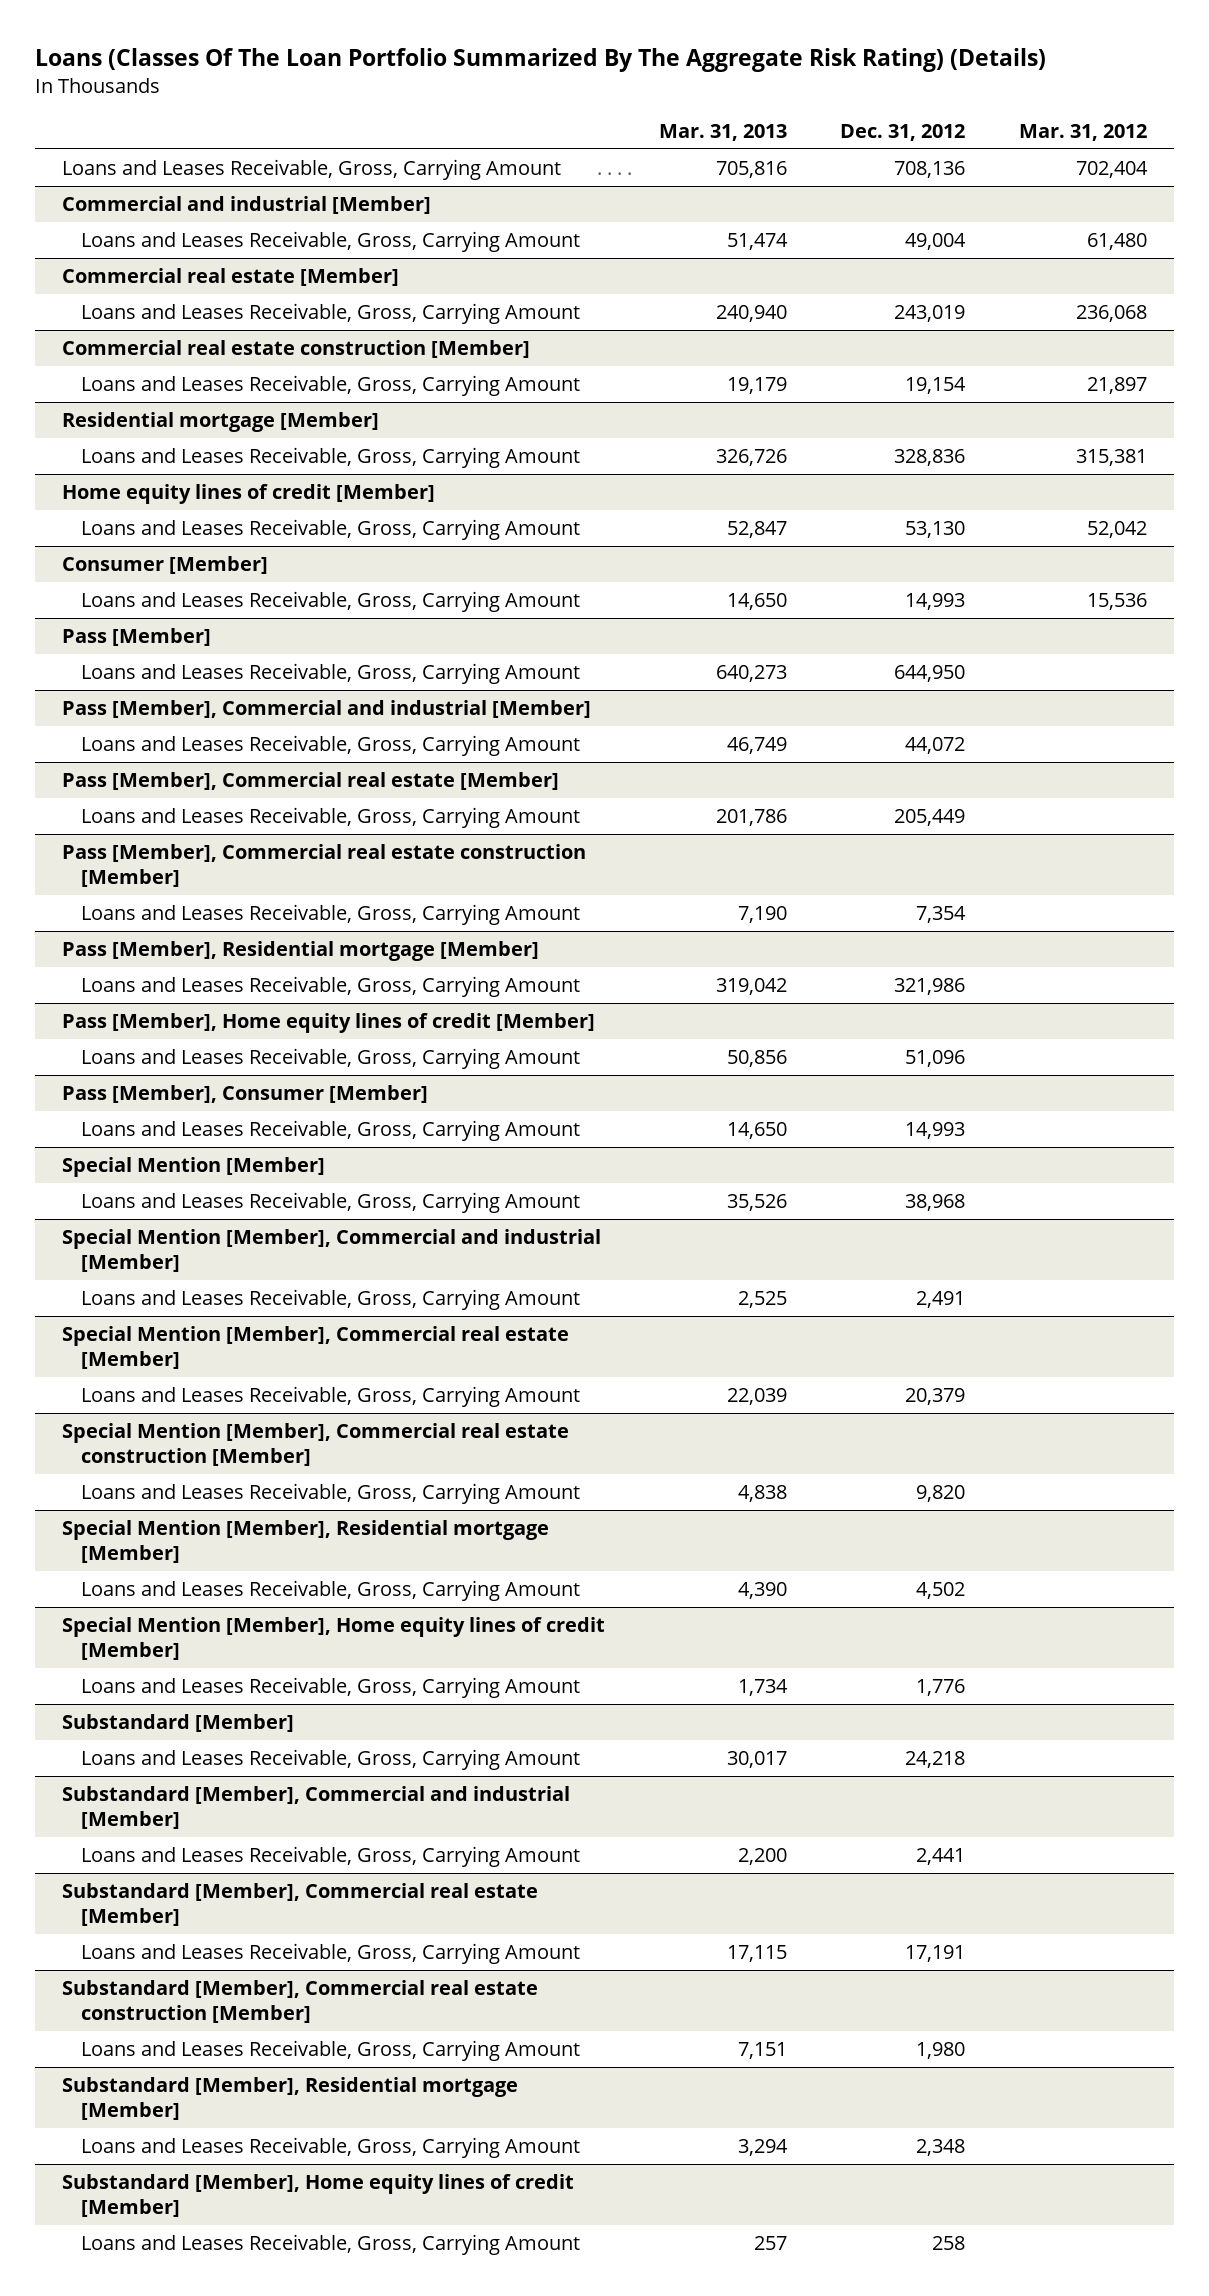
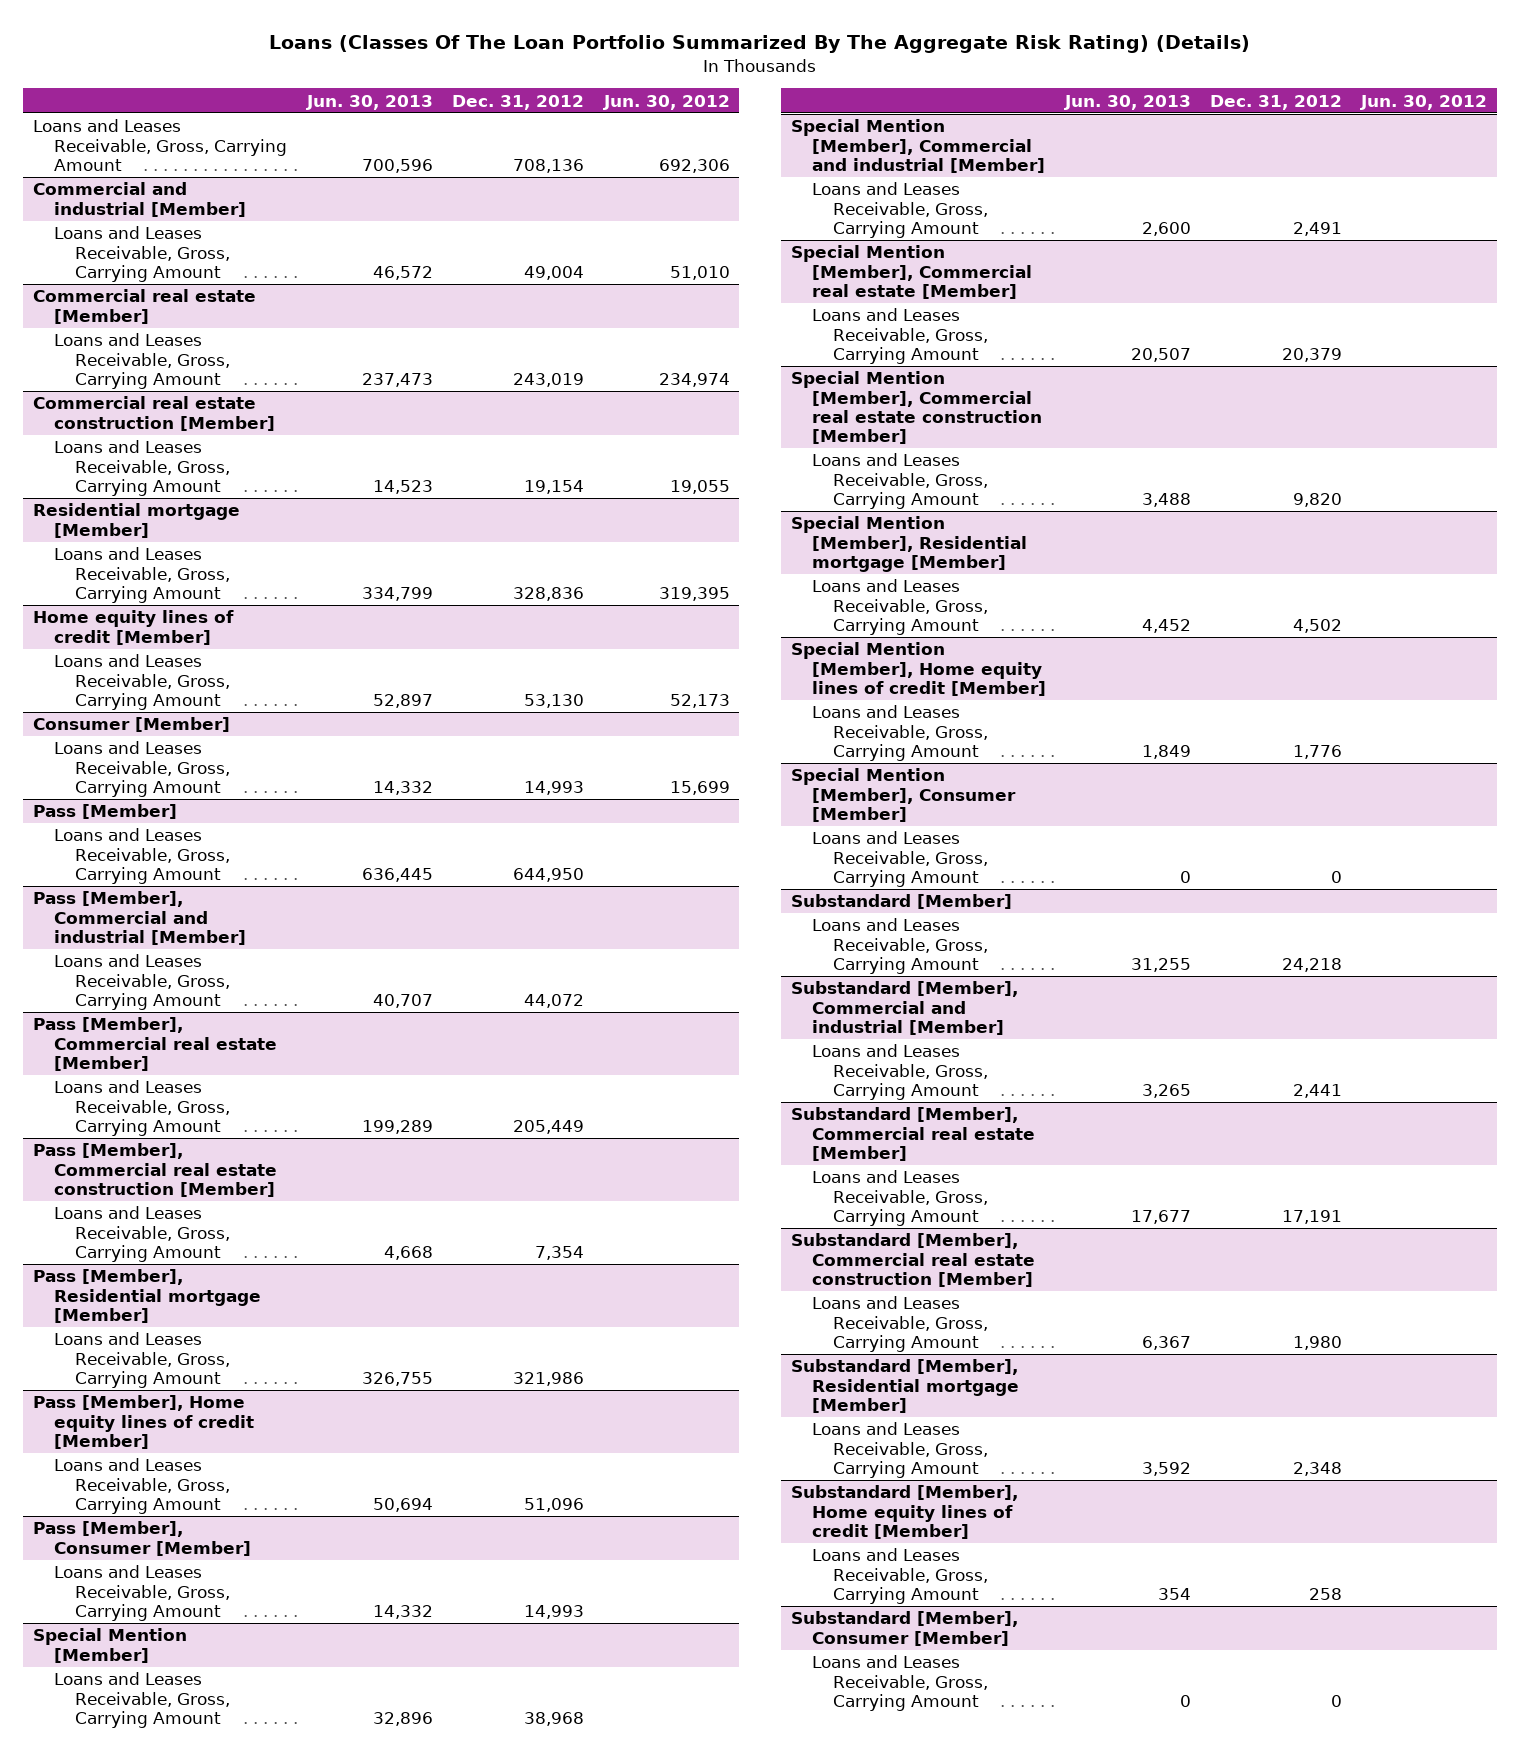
[658,124,787,142] Mar. 31, 2013 -> none
[1018,124,1147,142] Mar. 31, 2012 -> none
none -> [306,94,434,110] Jun. 30, 2013
none -> [602,94,730,110] Jun. 30, 2012
none -> [790,768,1016,823] Special Mention [Member], Consumer [Member]
none -> [811,831,988,888] Loans and Leases Receivable, Gross, Carrying Amount
none -> [790,1611,1018,1646] Substandard [Member], Consumer [Member]
none -> [811,1655,988,1712] Loans and Leases Receivable, Gross, Carrying Amount

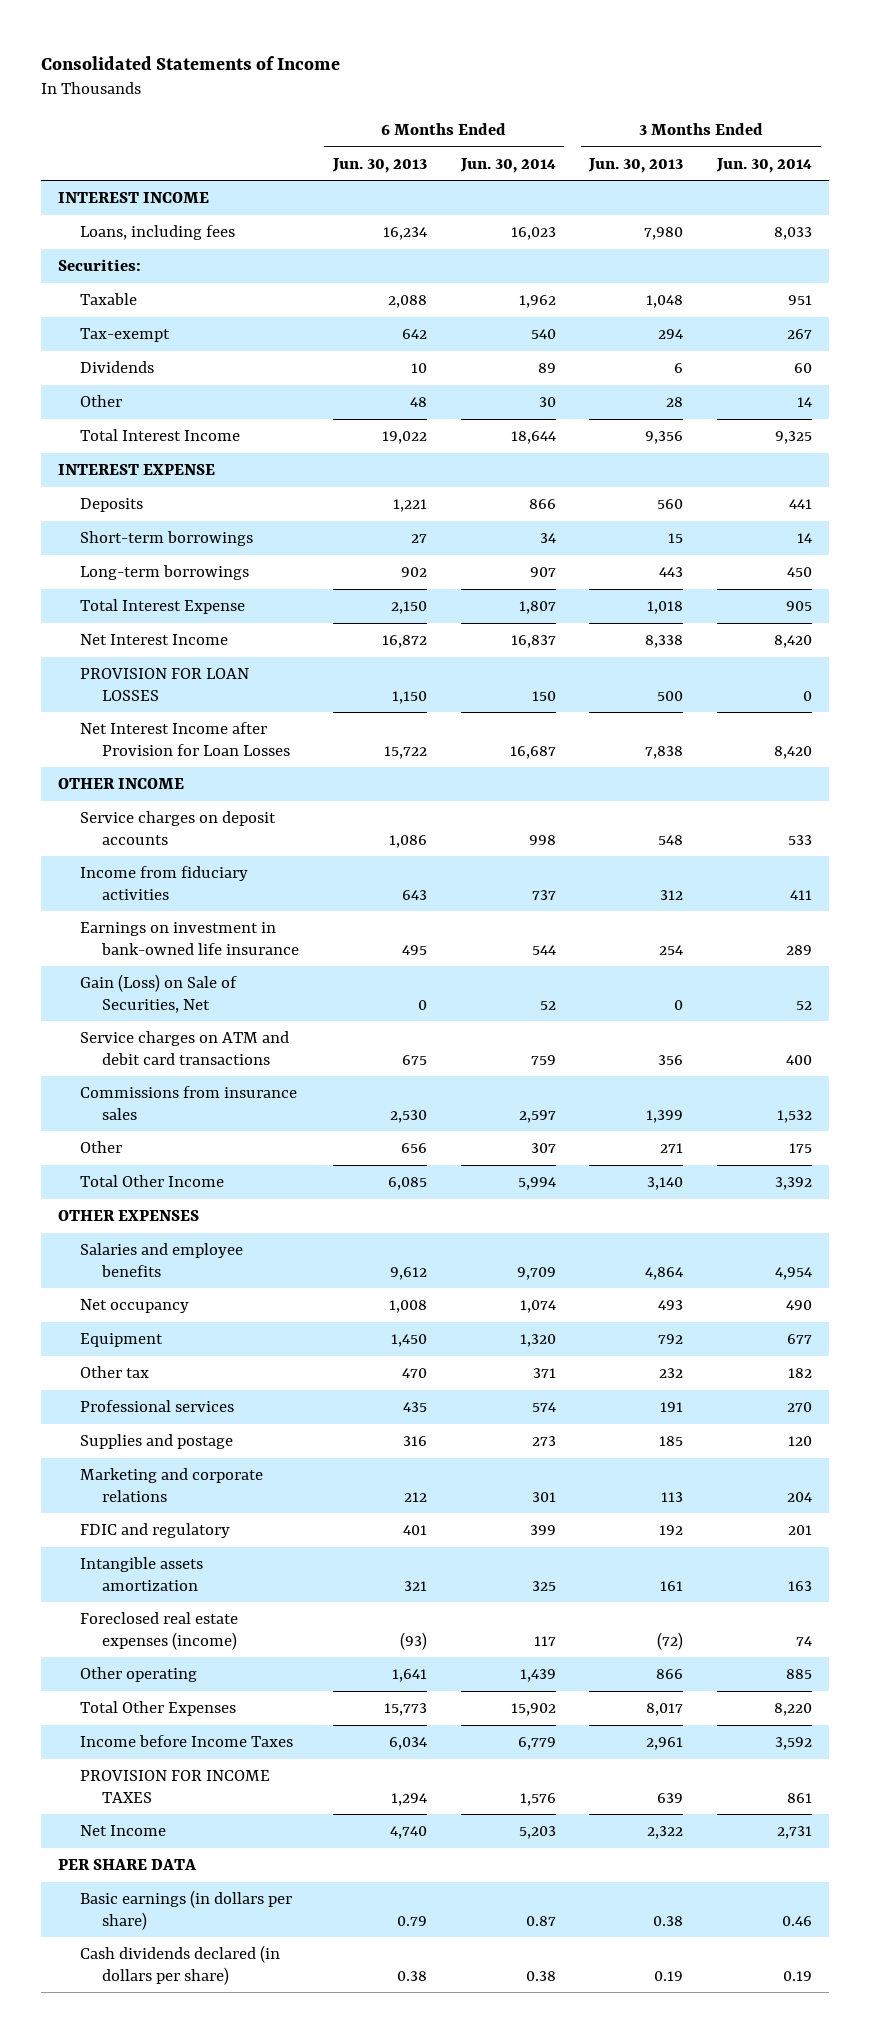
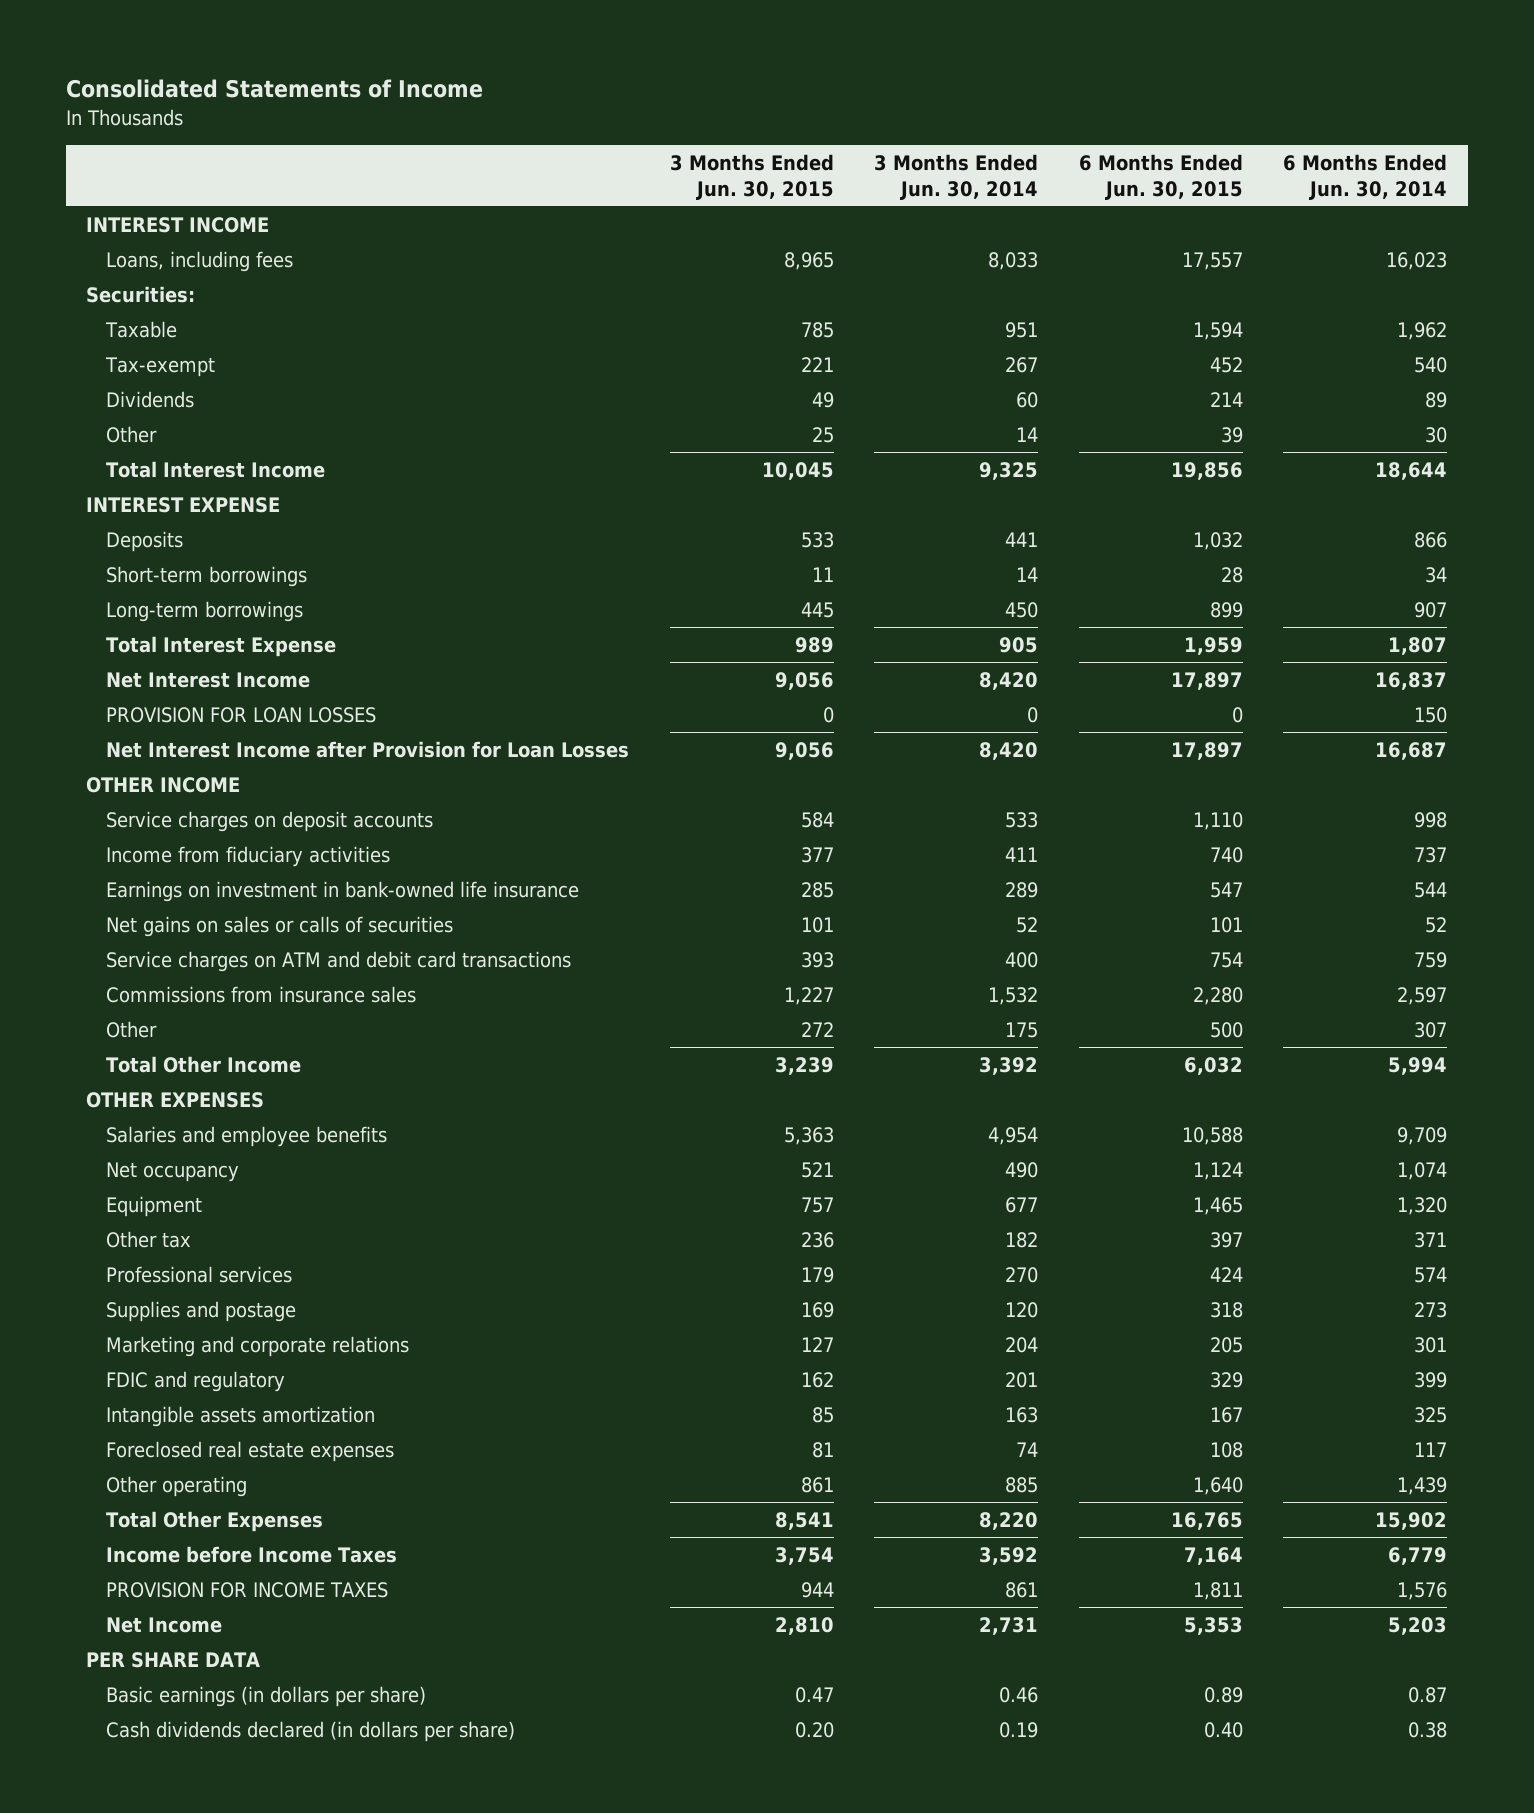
[331,157,427,173] Jun. 30, 2013 -> none
[588,157,684,173] Jun. 30, 2013 -> none
none -> [669,153,834,200] 3 Months Ended Jun. 30, 2015
none -> [1078,153,1243,200] 6 Months Ended Jun. 30, 2015
[79,974,237,1013] Gain (Loss) on Sale of Securities, Net -> [105,915,453,937] Net gains on sales or calls of securities
[79,1612,238,1650] Foreclosed real estate expenses (income) -> [105,1440,394,1462] Foreclosed real estate expenses

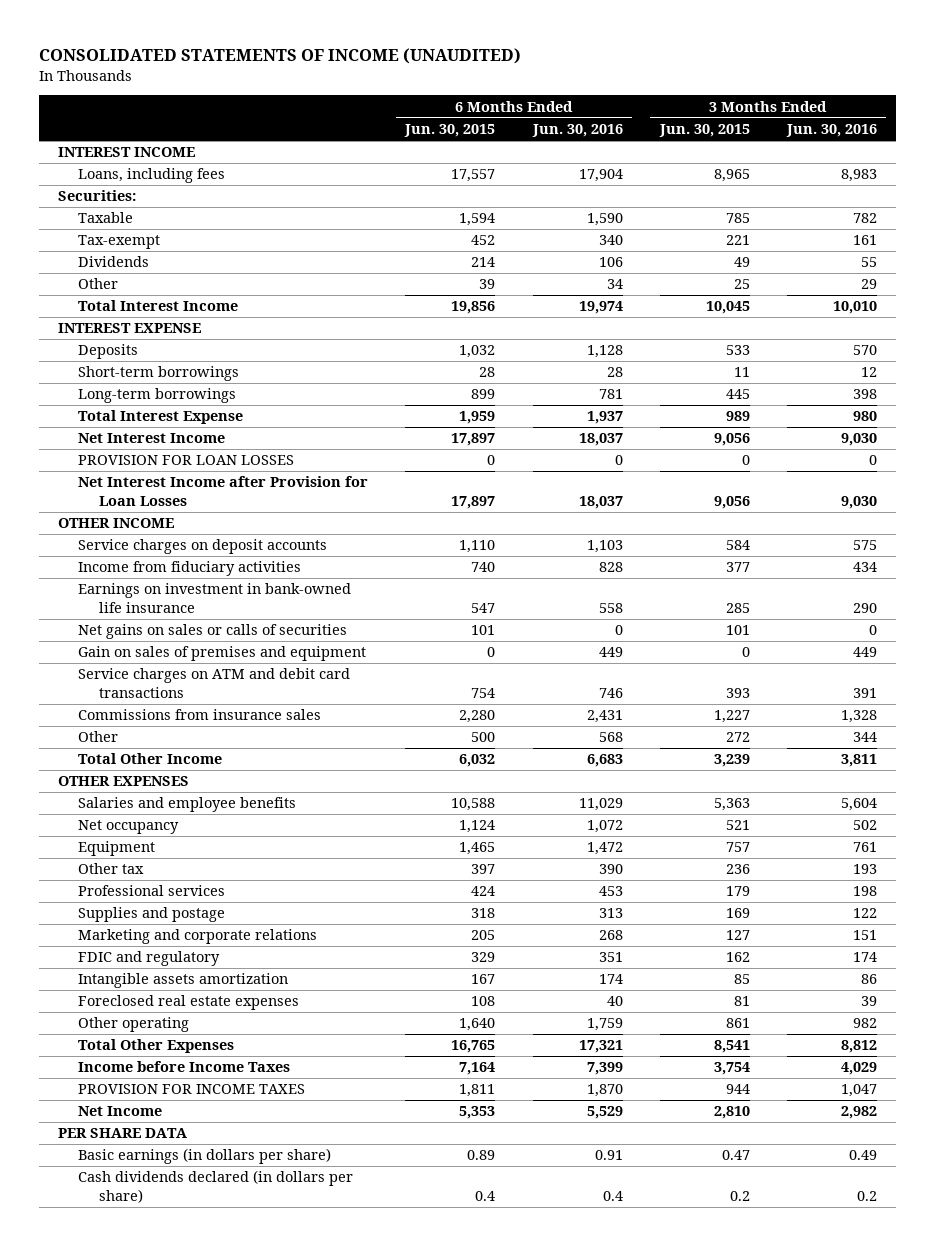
[66,79,484,99] Consolidated Statements of Income -> [38,48,521,65] CONSOLIDATED STATEMENTS OF INCOME (UNAUDITED)
[874,153,1039,200] 3 Months Ended Jun. 30, 2014 -> none
[1283,153,1448,200] 6 Months Ended Jun. 30, 2014 -> none
none -> [531,124,623,138] Jun. 30, 2016
none -> [785,124,877,138] Jun. 30, 2016
none -> [78,646,367,662] Gain on sales of premises and equipment
[794,1721,834,1738] 0.20 -> [729,1190,750,1201] 0.2
[1203,1721,1243,1738] 0.40 -> [475,1190,496,1201] 0.4

